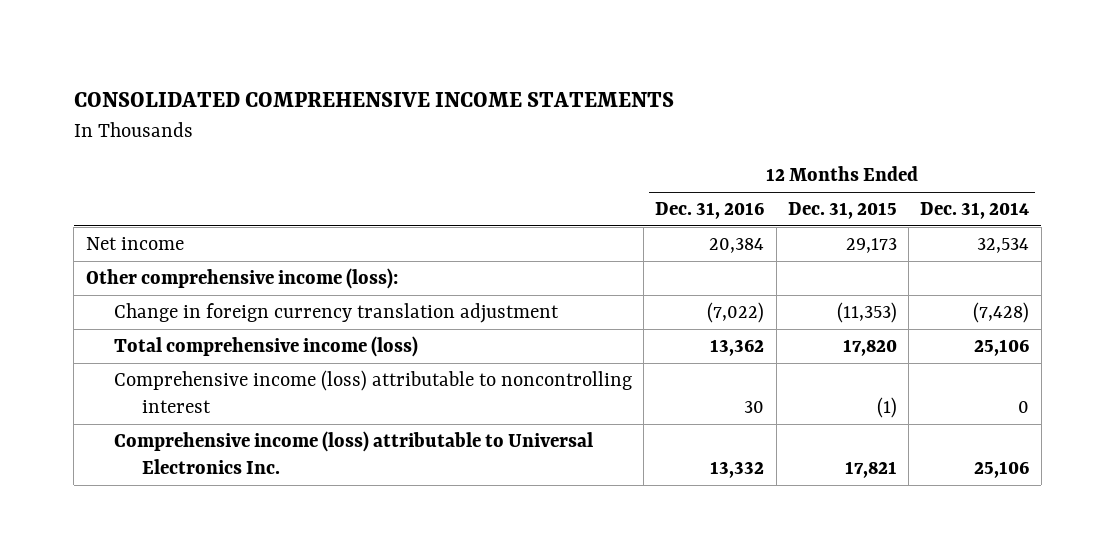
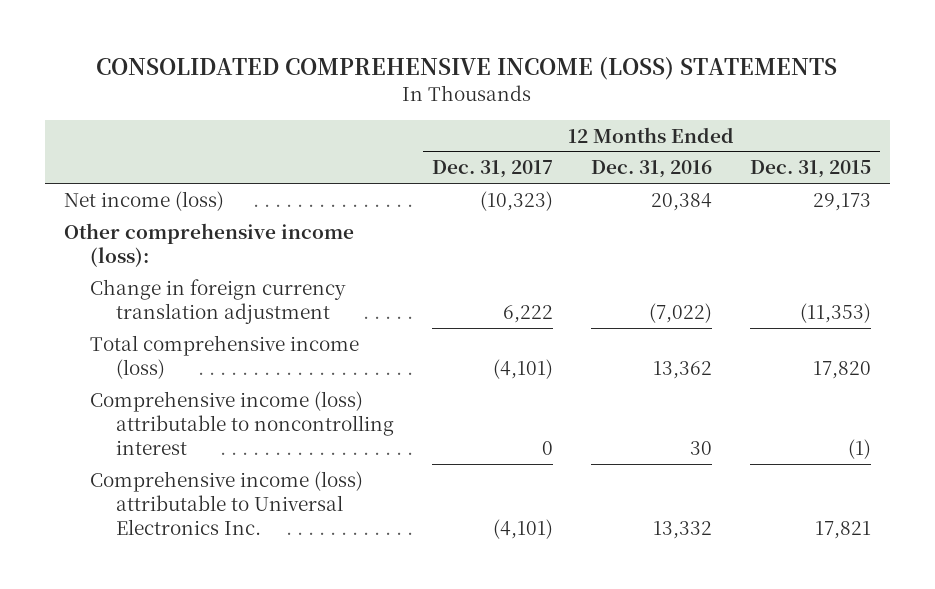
[73,92,674,108] CONSOLIDATED COMPREHENSIVE INCOME STATEMENTS -> [96,56,838,80] CONSOLIDATED COMPREHENSIVE INCOME (LOSS) STATEMENTS
[920,202,1030,220] Dec. 31, 2014 -> none
none -> [432,160,554,179] Dec. 31, 2017
[85,237,184,251] Net income -> [64,190,225,211] Net income (loss)

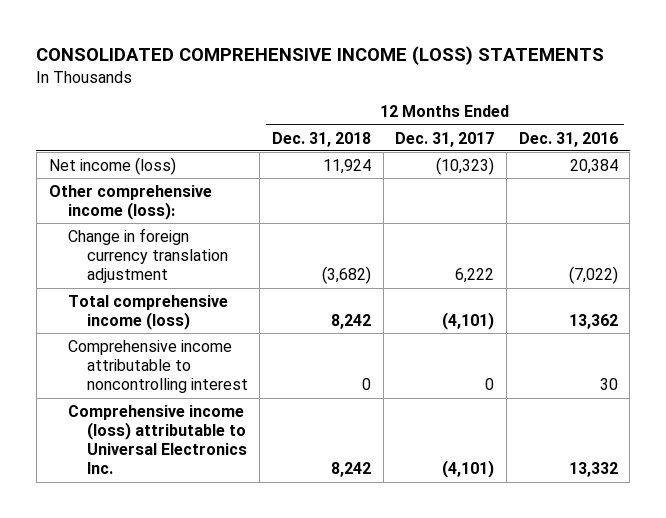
[749,160,871,179] Dec. 31, 2015 -> none
none -> [271,131,371,147] Dec. 31, 2018
[90,390,395,455] Comprehensive income (loss) attributable to noncontrolling interest -> [67,339,248,394] Comprehensive income attributable to noncontrolling interest

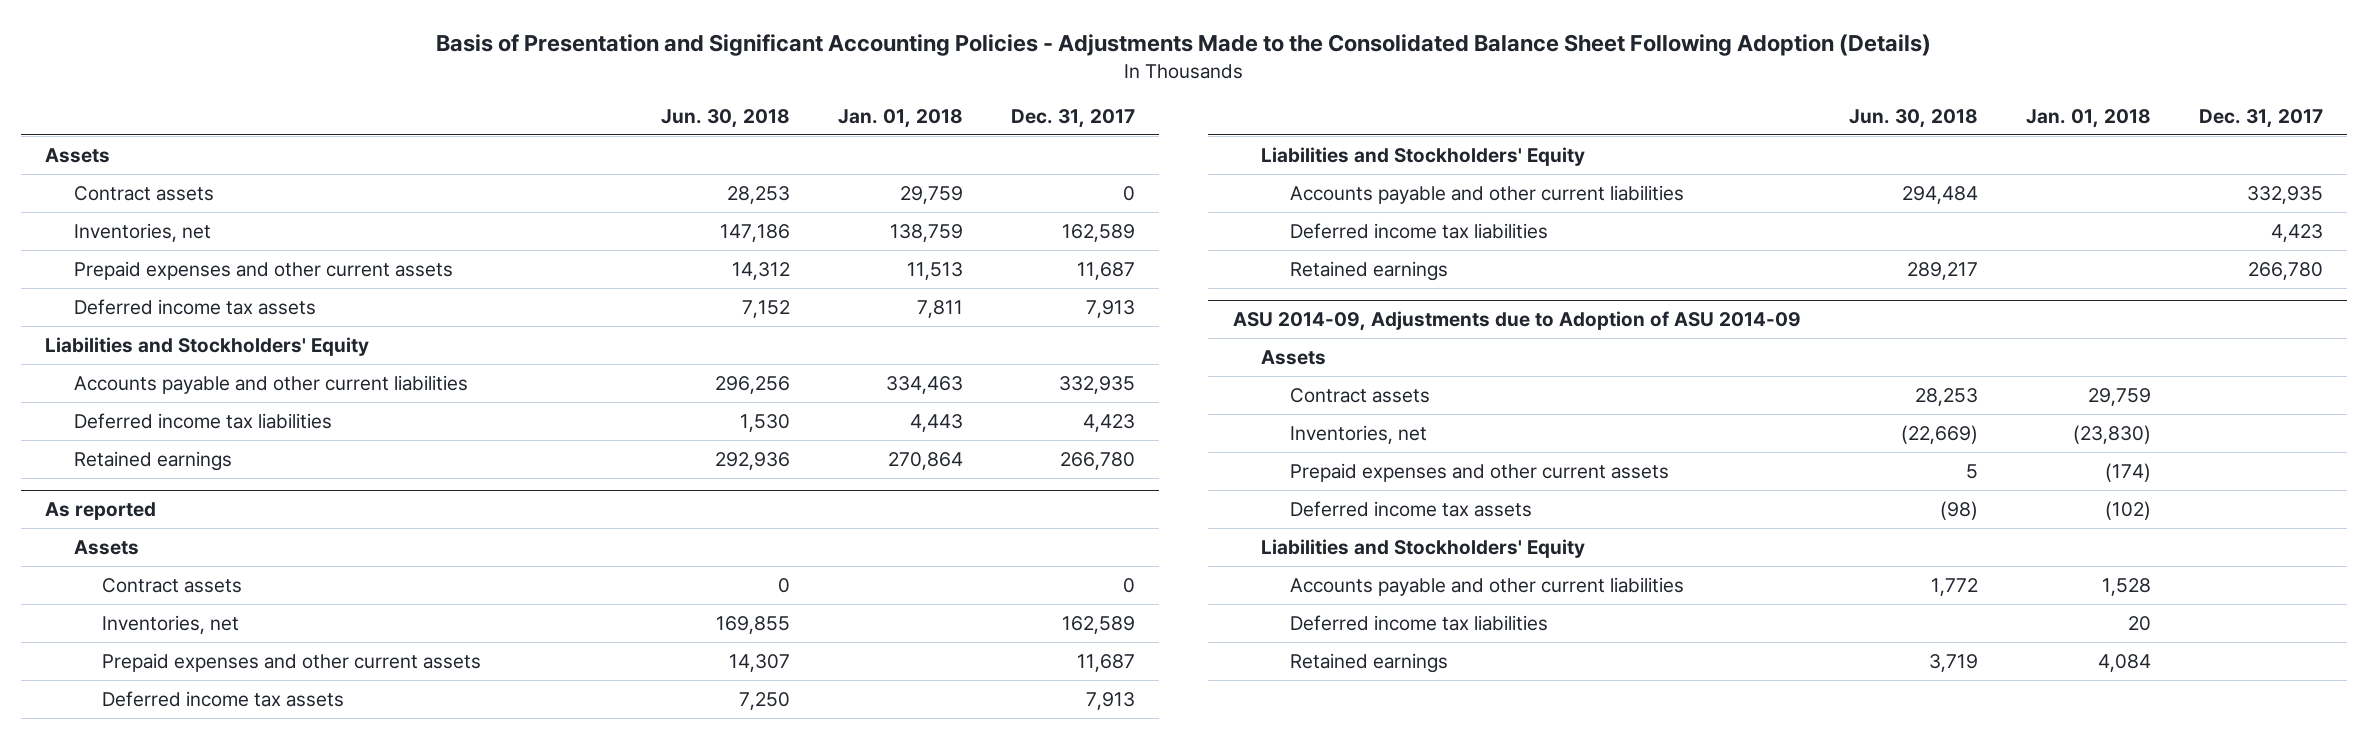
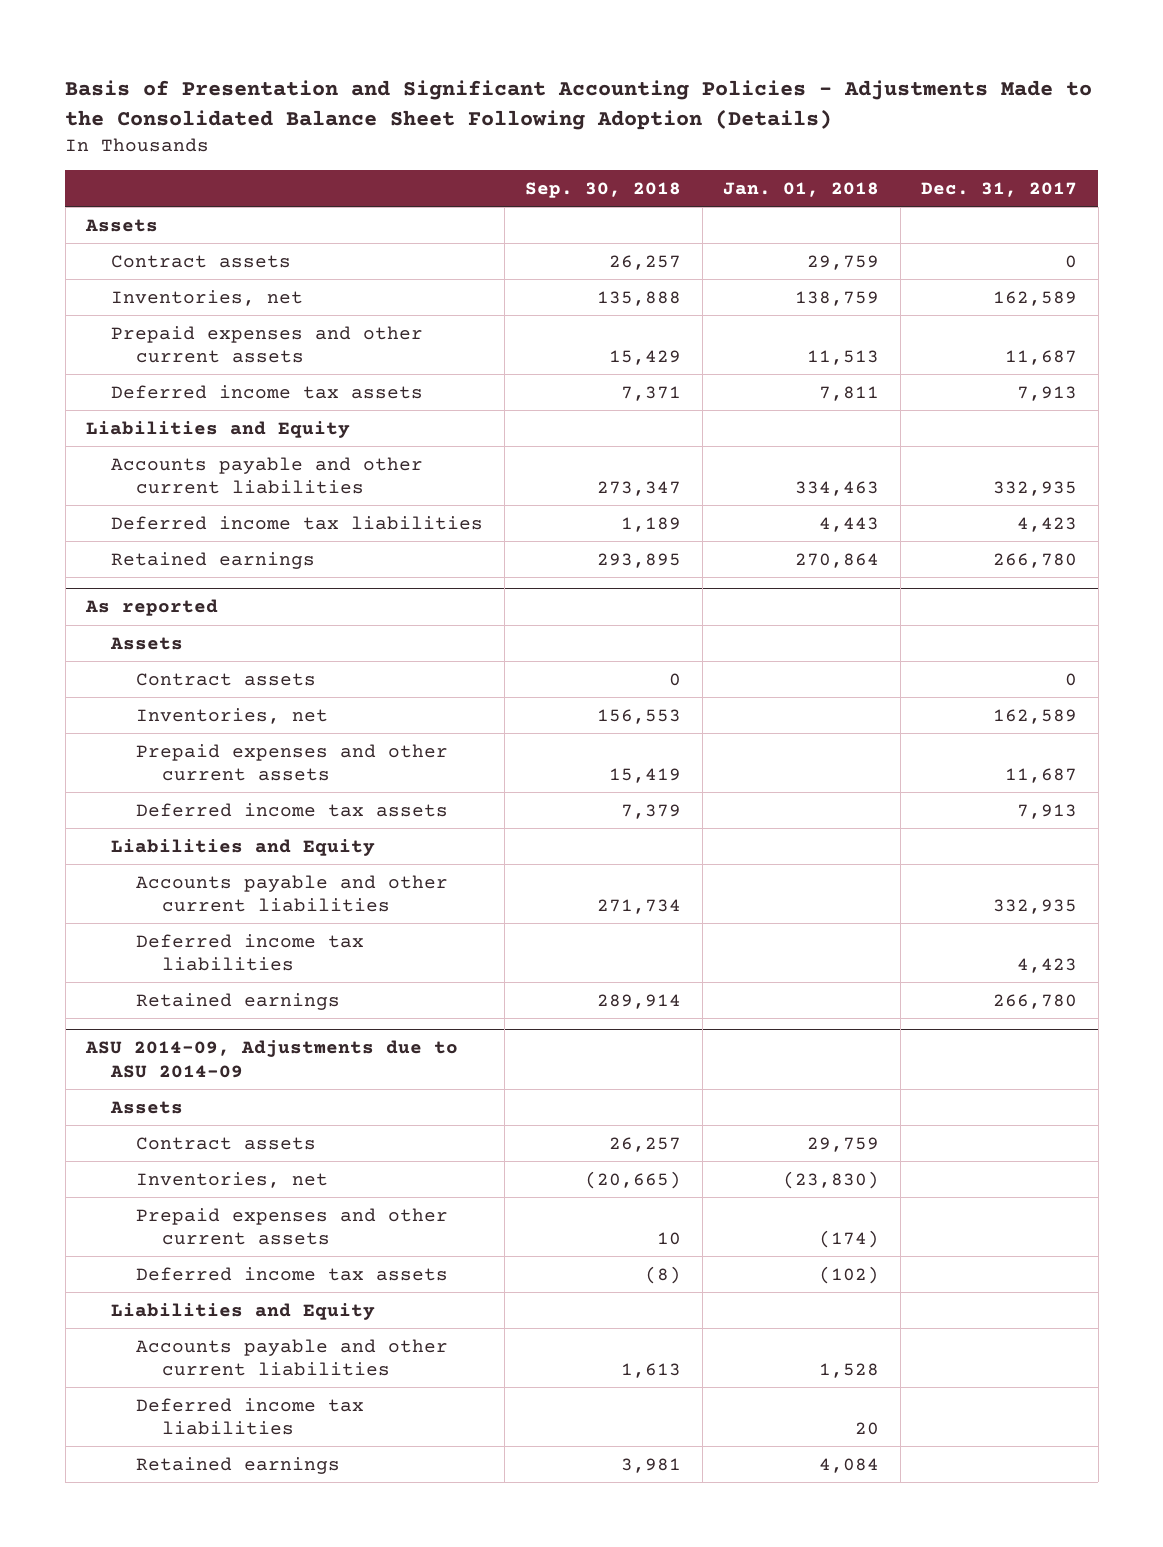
[660,108,790,128] Jun. 30, 2018 -> none
none -> [525,181,682,198] Sep. 30, 2018
[44,336,369,356] Liabilities and Stockholders' Equity -> [86,420,351,438] Liabilities and Equity
[1261,146,1586,166] Liabilities and Stockholders' Equity -> [111,838,376,856] Liabilities and Equity
[1232,310,1801,331] ASU 2014-09, Adjustments due to Adoption of ASU 2014-09 -> [85,1040,459,1078] ASU 2014-09, Adjustments due to ASU 2014-09
[1261,538,1586,558] Liabilities and Stockholders' Equity -> [111,1302,376,1320] Liabilities and Equity

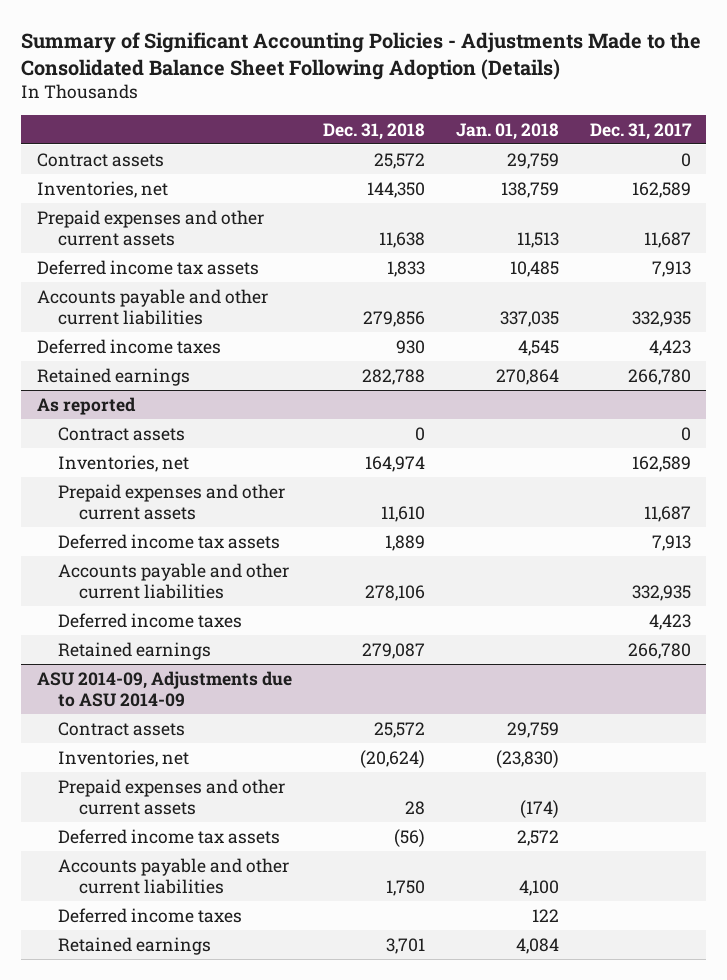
[65,80,1093,130] Basis of Presentation and Significant Accounting Policies - Adjustments Made to the Consolidated Balance Sheet Following Adoption (Details) -> [21,31,702,80] Summary of Significant Accounting Policies - Adjustments Made to the Consolidated Balance Sheet Following Adoption (Details)
[525,181,682,198] Sep. 30, 2018 -> none
none -> [322,122,425,140] Dec. 31, 2018
[85,218,159,232] Assets -> none
[86,420,351,438] Liabilities and Equity -> none
[819,385,880,401] 7,811 -> [509,260,559,277] 10,485
[795,481,880,497] 334,463 -> [499,311,559,328] 337,035
[111,515,484,530] Deferred income tax liabilities -> [36,338,221,354] Deferred income taxes
[819,516,880,532] 4,443 -> [517,339,559,356] 4,545
[110,636,184,650] Assets -> none
[111,838,376,856] Liabilities and Equity -> none
[136,933,365,972] Deferred income tax liabilities -> [57,612,242,628] Deferred income taxes
[110,1100,184,1114] Assets -> none
[111,1302,376,1320] Liabilities and Equity -> none
[819,1265,880,1284] (102) -> [516,829,559,846] 2,572
[819,1363,880,1379] 1,528 -> [518,880,559,897] 4,100
[136,1397,365,1436] Deferred income tax liabilities -> [57,907,242,923] Deferred income taxes
[855,1422,880,1436] 20 -> [531,908,559,922] 122

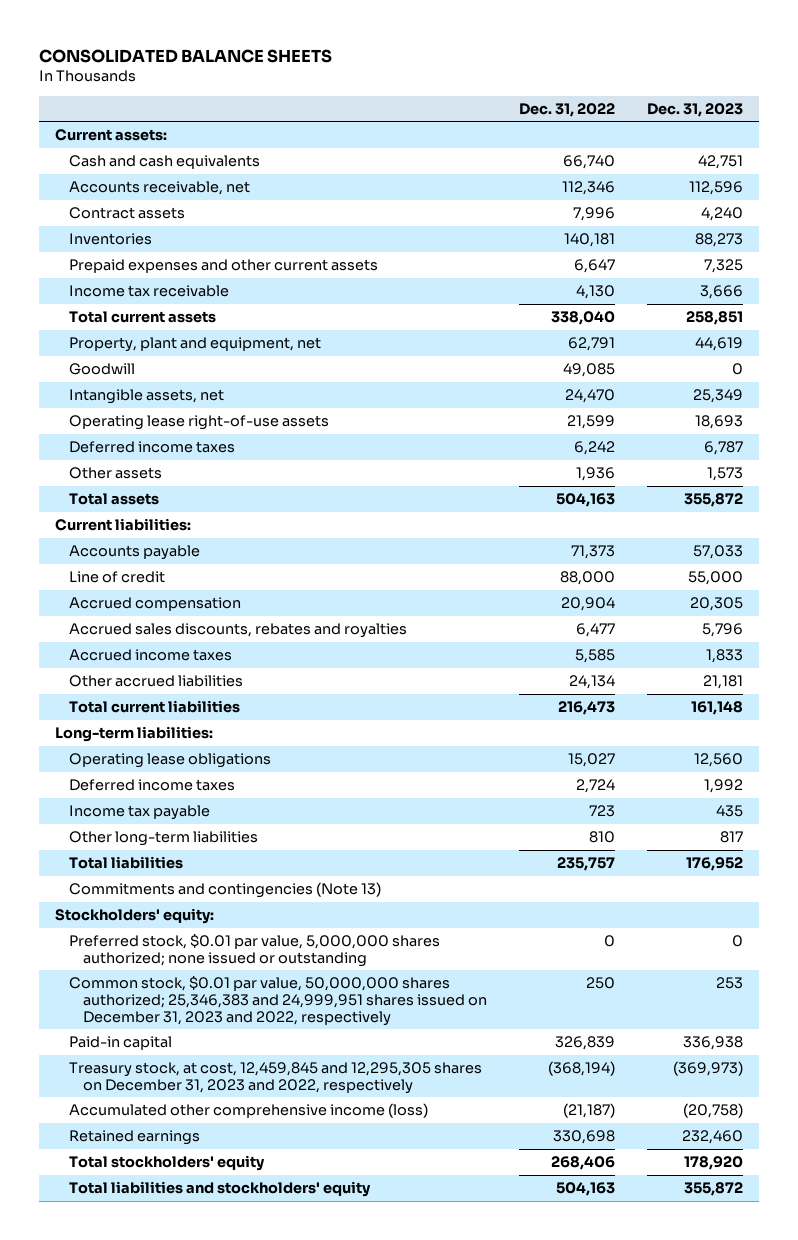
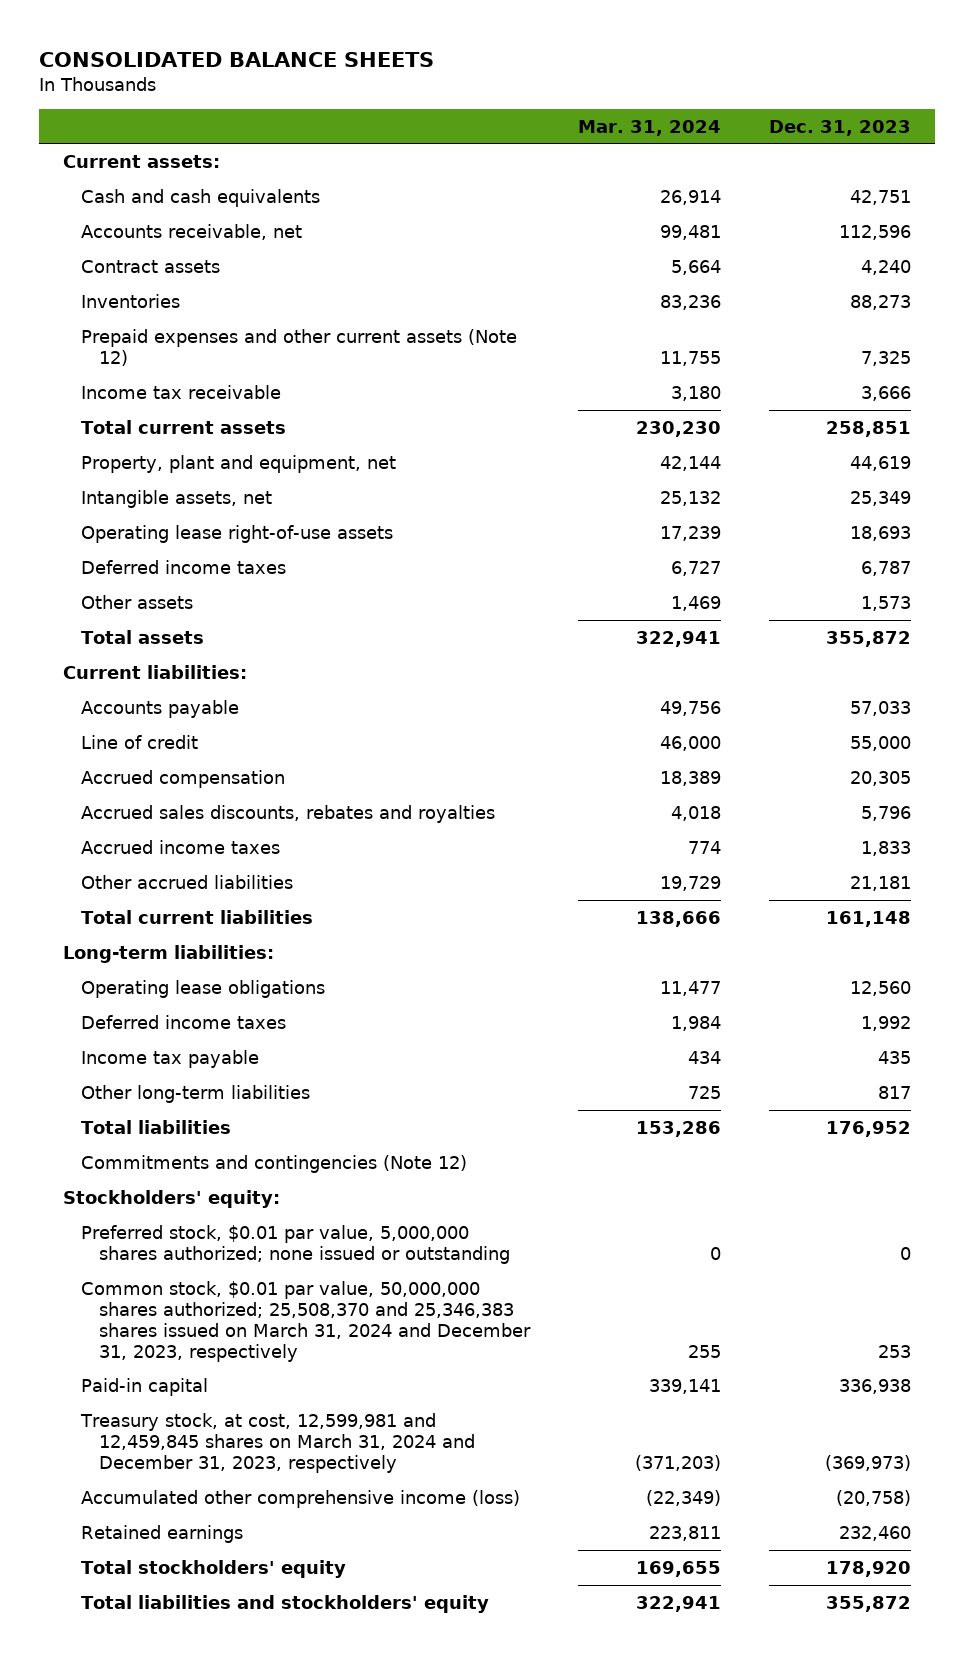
[519,102,616,117] Dec. 31, 2022 -> none
none -> [578,119,722,136] Mar. 31, 2024
[69,259,379,274] Prepaid expenses and other current assets -> [80,328,517,366] Prepaid expenses and other current assets (Note 12)
[69,363,136,376] Goodwill -> none
[69,882,382,899] Commitments and contingencies (Note 13) -> [80,1154,467,1173] Commitments and contingencies (Note 12)
[69,976,488,1026] Common stock, $0.01 par value, 50,000,000 shares authorized; 25,346,383 and 24,999,951 shares issued on December 31, 2023 and 2022, respectively -> [80,1280,531,1362] Common stock, $0.01 par value, 50,000,000 shares authorized; 25,508,370 and 25,346,383 shares issued on March 31, 2024 and December 31, 2023, respectively
[69,1062,483,1094] Treasury stock, at cost, 12,459,845 and 12,295,305 shares on December 31, 2023 and 2022, respectively -> [79,1412,475,1473] Treasury stock, at cost, 12,599,981 and 12,459,845 shares on March 31, 2024 and December 31, 2023, respectively

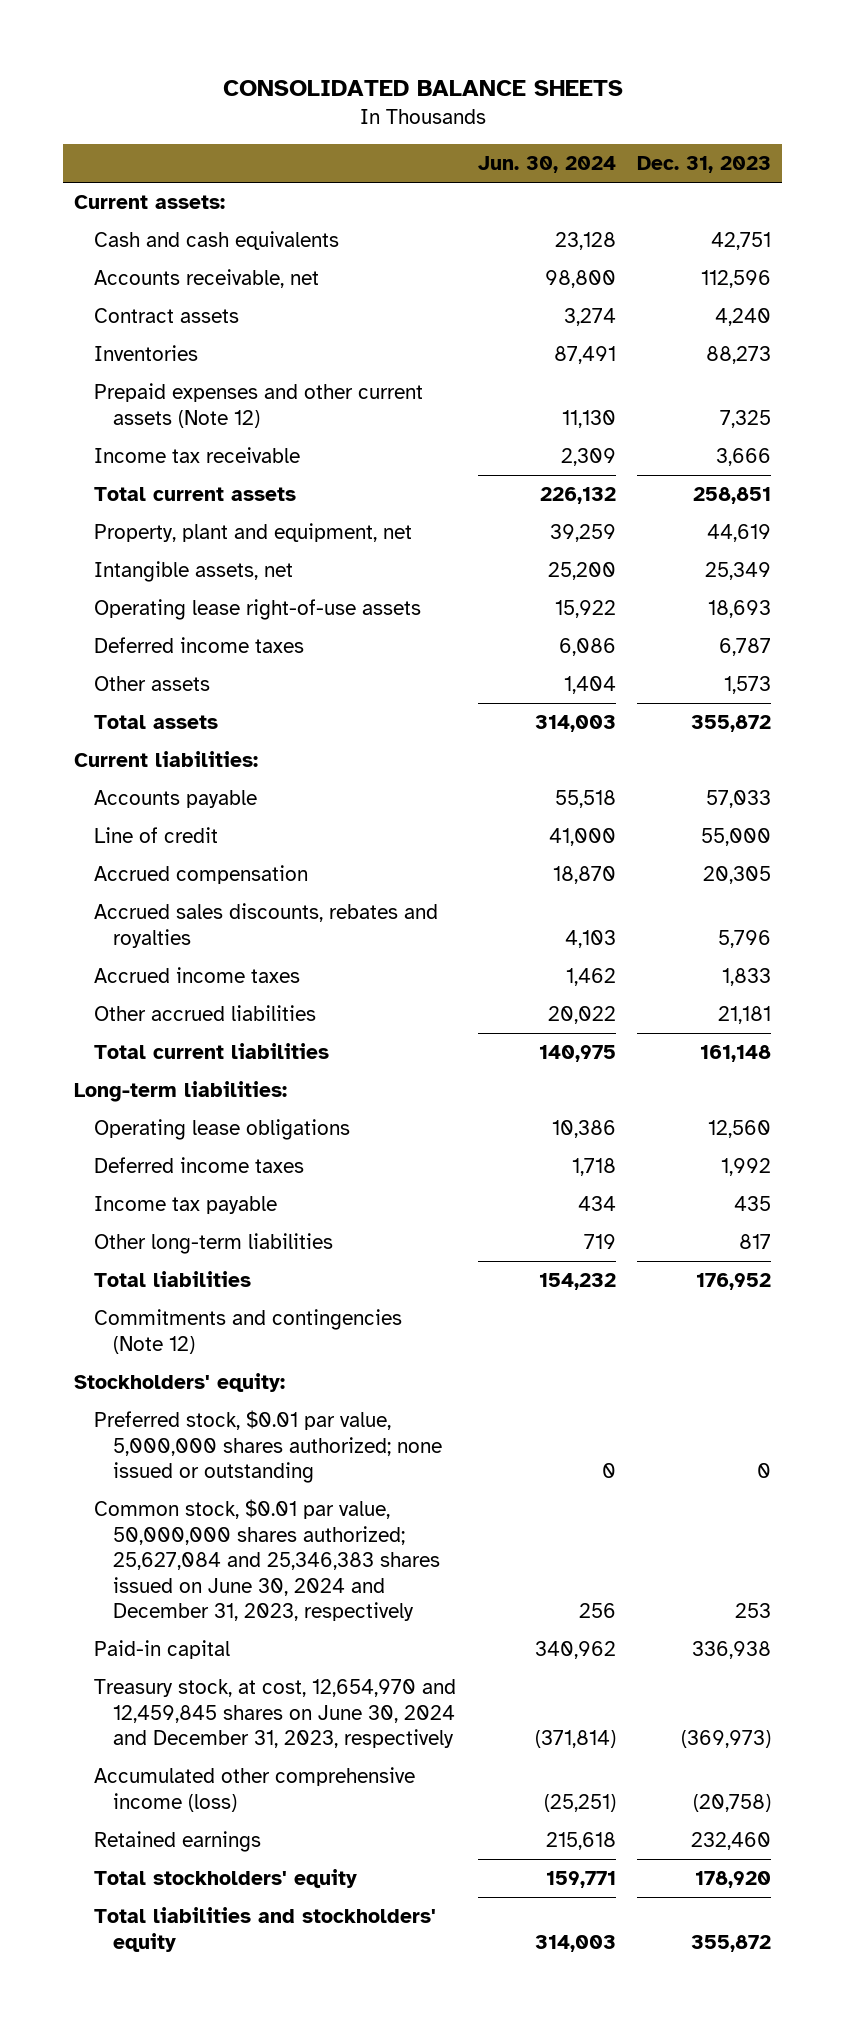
[578,119,722,136] Mar. 31, 2024 -> none
none -> [477,156,616,174] Jun. 30, 2024
[80,1280,531,1362] Common stock, $0.01 par value, 50,000,000 shares authorized; 25,508,370 and 25,346,383 shares issued on March 31, 2024 and December 31, 2023, respectively -> [93,1499,441,1622] Common stock, $0.01 par value, 50,000,000 shares authorized; 25,627,084 and 25,346,383 shares issued on June 30, 2024 and December 31, 2023, respectively
[79,1412,475,1473] Treasury stock, at cost, 12,599,981 and 12,459,845 shares on March 31, 2024 and December 31, 2023, respectively -> [93,1679,456,1749] Treasury stock, at cost, 12,654,970 and 12,459,845 shares on June 30, 2024 and December 31, 2023, respectively

